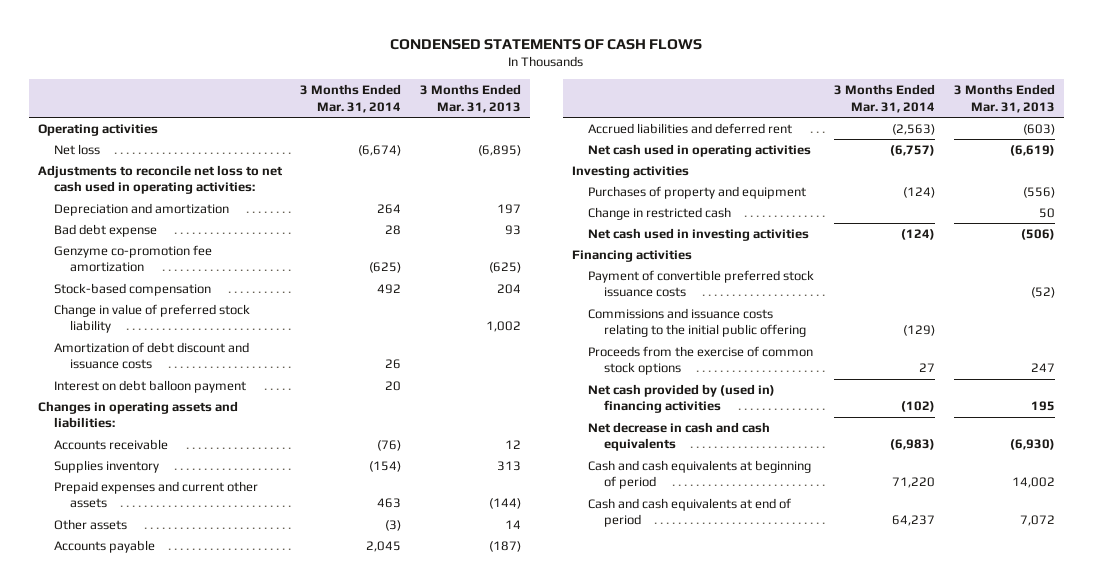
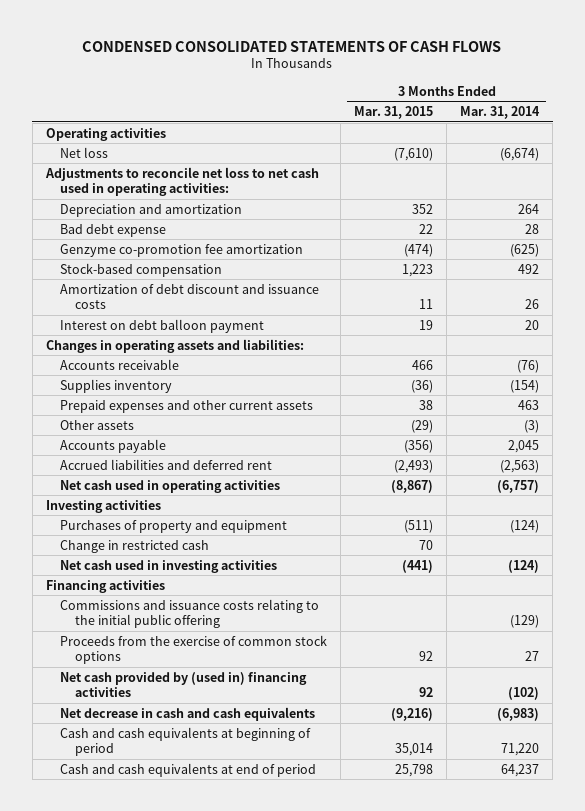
[390,38,703,50] CONDENSED STATEMENTS OF CASH FLOWS -> [82,40,502,52] CONDENSED CONSOLIDATED STATEMENTS OF CASH FLOWS
[419,84,521,113] 3 Months Ended Mar. 31, 2013 -> none
none -> [354,106,434,120] Mar. 31, 2015
[54,303,251,334] Change in value of preferred stock liability -> none
[54,480,259,509] Prepaid expenses and current other assets -> [60,399,314,413] Prepaid expenses and other current assets
[587,269,814,298] Payment of convertible preferred stock issuance costs -> none

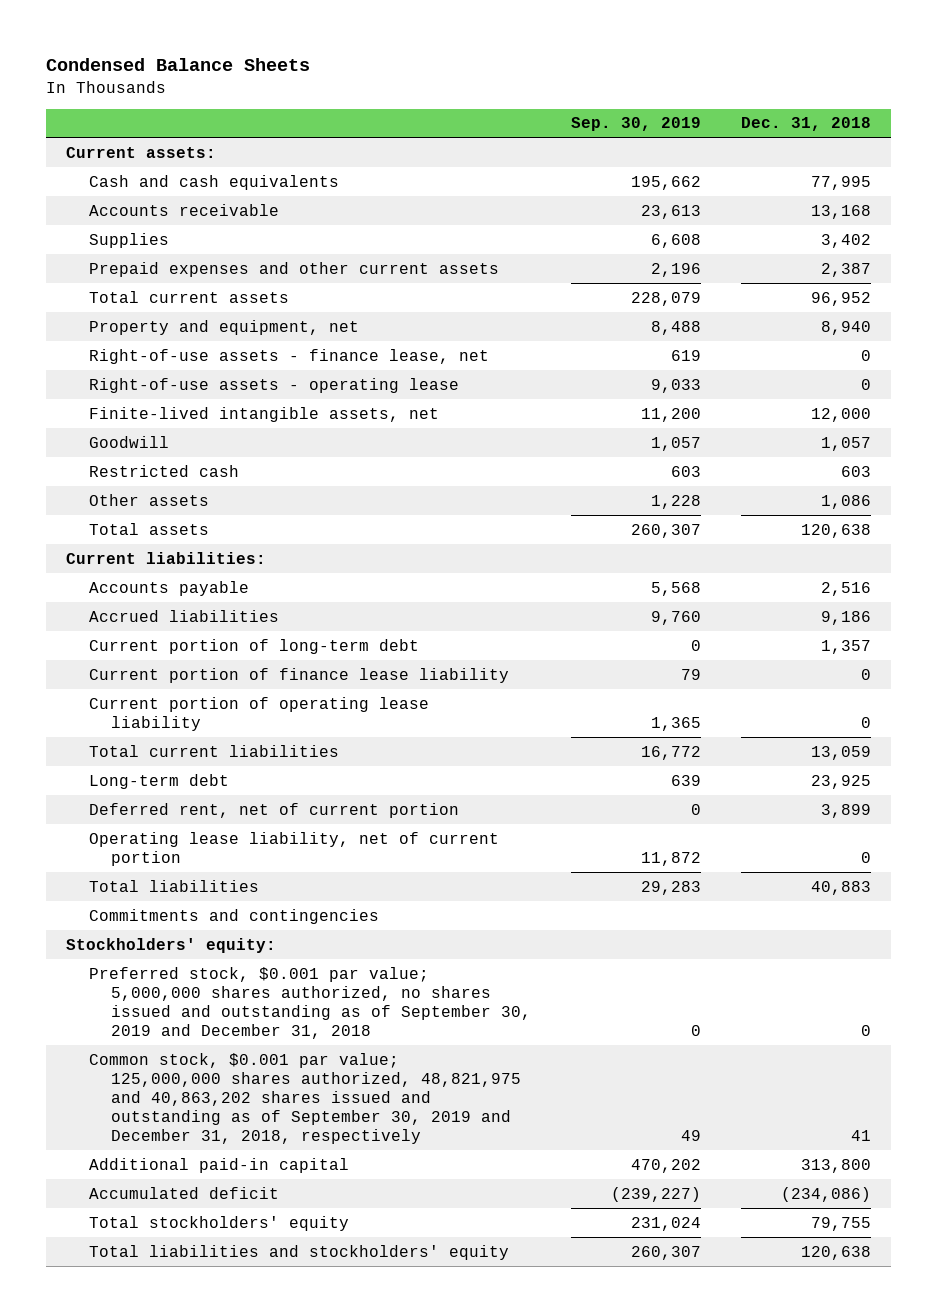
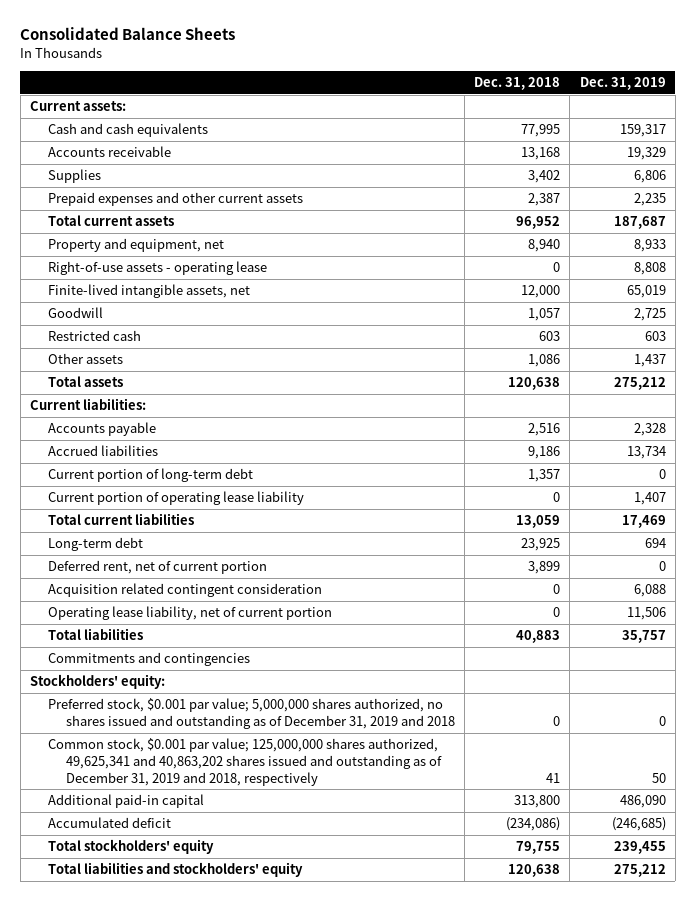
[46,58,311,72] Condensed Balance Sheets -> [20,27,236,41] Consolidated Balance Sheets
[571,117,702,132] Sep. 30, 2019 -> none
none -> [579,77,666,91] Dec. 31, 2019
[88,348,489,364] Right-of-use assets - finance lease, net -> none
[88,667,509,683] Current portion of finance lease liability -> none
none -> [48,583,323,598] Acquisition related contingent consideration
[88,966,532,1039] Preferred stock, $0.001 par value; 5,000,000 shares authorized, no shares issued and outstanding as of September 30, 2019 and December 31, 2018 -> [48,698,456,729] Preferred stock, $0.001 par value; 5,000,000 shares authorized, no shares issued and outstanding as of December 31, 2019 and 2018
[88,1052,522,1145] Common stock, $0.001 par value; 125,000,000 shares authorized, 48,821,975 and 40,863,202 shares issued and outstanding as of September 30, 2019 and December 31, 2018, respectively -> [48,738,443,786] Common stock, $0.001 par value; 125,000,000 shares authorized, 49,625,341 and 40,863,202 shares issued and outstanding as of December 31, 2019 and 2018, respectively

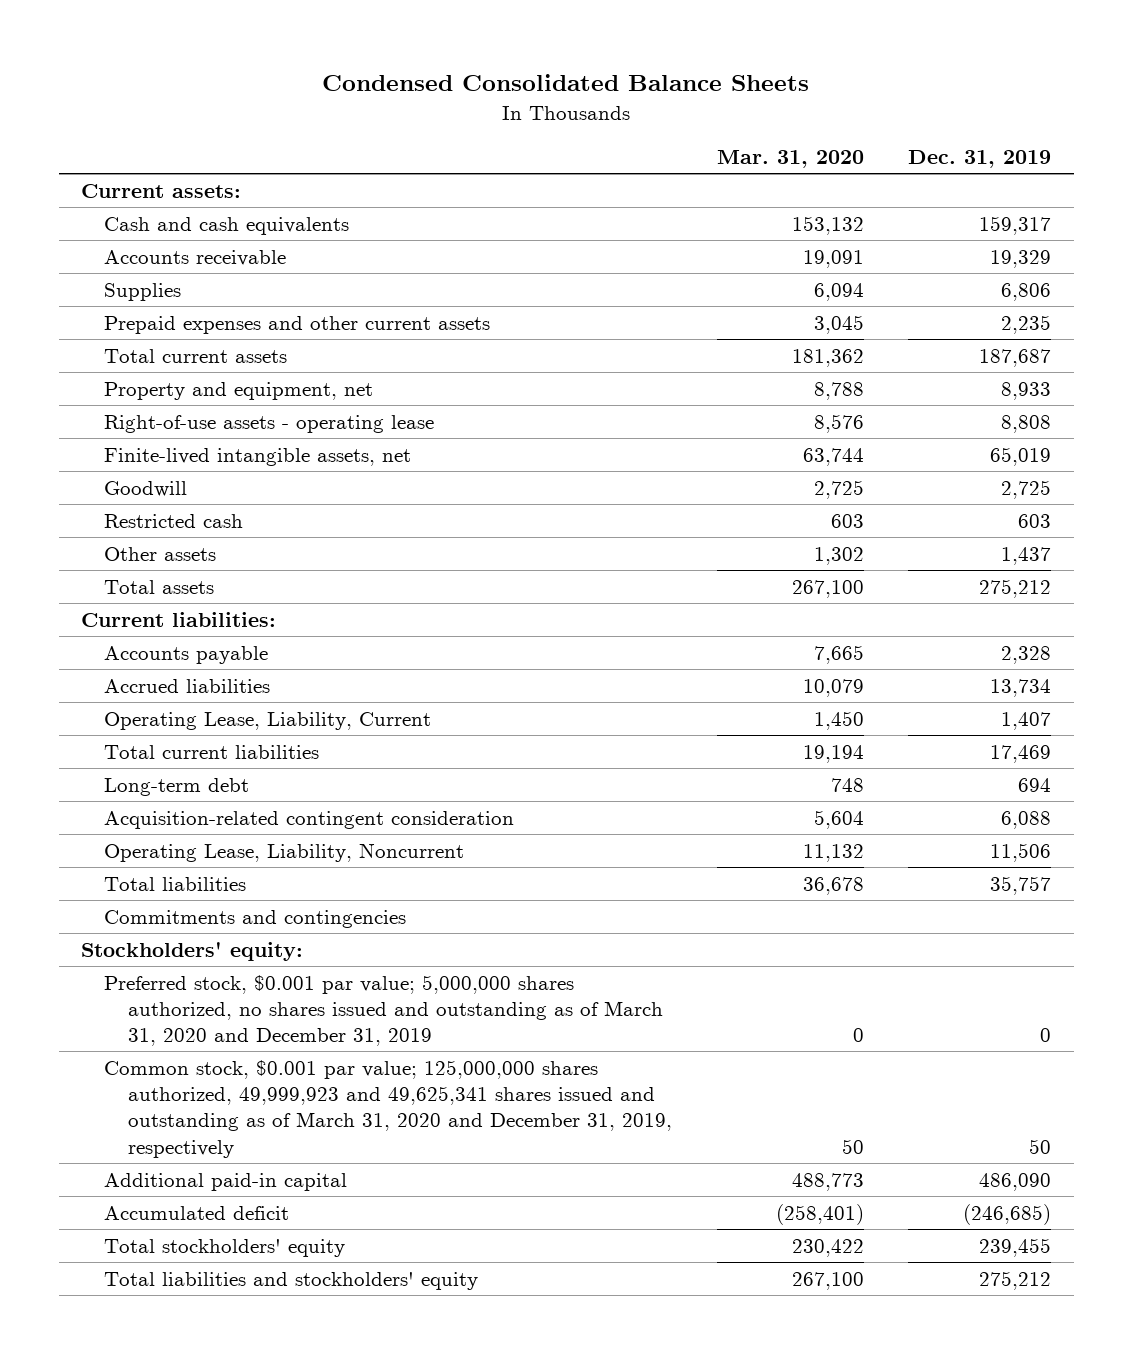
[20,27,236,41] Consolidated Balance Sheets -> [322,74,810,92] Condensed Consolidated Balance Sheets
[474,77,561,91] Dec. 31, 2018 -> none
none -> [716,150,864,169] Mar. 31, 2020
[48,468,254,483] Current portion of long-term debt -> none
[48,491,305,506] Current portion of operating lease liability -> [104,711,432,730] Operating Lease, Liability, Current
[48,560,268,575] Deferred rent, net of current portion -> none
[48,583,323,598] Acquisition related contingent consideration -> [104,810,515,829] Acquisition-related contingent consideration
[48,606,333,621] Operating lease liability, net of current portion -> [104,842,465,862] Operating Lease, Liability, Noncurrent
[48,698,456,729] Preferred stock, $0.001 par value; 5,000,000 shares authorized, no shares issued and outstanding as of December 31, 2019 and 2018 -> [104,974,663,1047] Preferred stock, $0.001 par value; 5,000,000 shares authorized, no shares issued and outstanding as of March 31, 2020 and December 31, 2019
[48,738,443,786] Common stock, $0.001 par value; 125,000,000 shares authorized, 49,625,341 and 40,863,202 shares issued and outstanding as of December 31, 2019 and 2018, respectively -> [104,1059,672,1158] Common stock, $0.001 par value; 125,000,000 shares authorized, 49,999,923 and 49,625,341 shares issued and outstanding as of March 31, 2020 and December 31, 2019, respectively

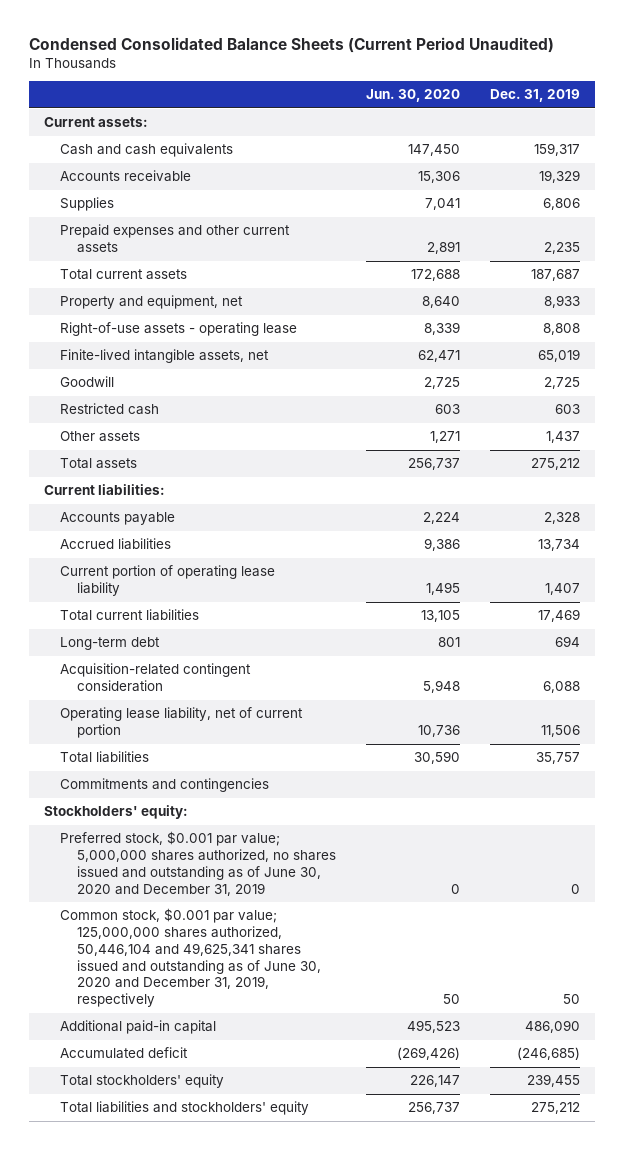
[322,74,810,92] Condensed Consolidated Balance Sheets -> [28,36,554,53] Condensed Consolidated Balance Sheets (Current Period Unaudited)
[716,150,864,169] Mar. 31, 2020 -> none
none -> [366,89,461,103] Jun. 30, 2020
[104,711,432,730] Operating Lease, Liability, Current -> [60,565,276,597] Current portion of operating lease liability
[104,842,465,862] Operating Lease, Liability, Noncurrent -> [60,707,304,739] Operating lease liability, net of current portion
[104,974,663,1047] Preferred stock, $0.001 par value; 5,000,000 shares authorized, no shares issued and outstanding as of March 31, 2020 and December 31, 2019 -> [60,831,336,896] Preferred stock, $0.001 par value; 5,000,000 shares authorized, no shares issued and outstanding as of June 30, 2020 and December 31, 2019
[104,1059,672,1158] Common stock, $0.001 par value; 125,000,000 shares authorized, 49,999,923 and 49,625,341 shares issued and outstanding as of March 31, 2020 and December 31, 2019, respectively -> [60,908,321,1008] Common stock, $0.001 par value; 125,000,000 shares authorized, 50,446,104 and 49,625,341 shares issued and outstanding as of June 30, 2020 and December 31, 2019, respectively

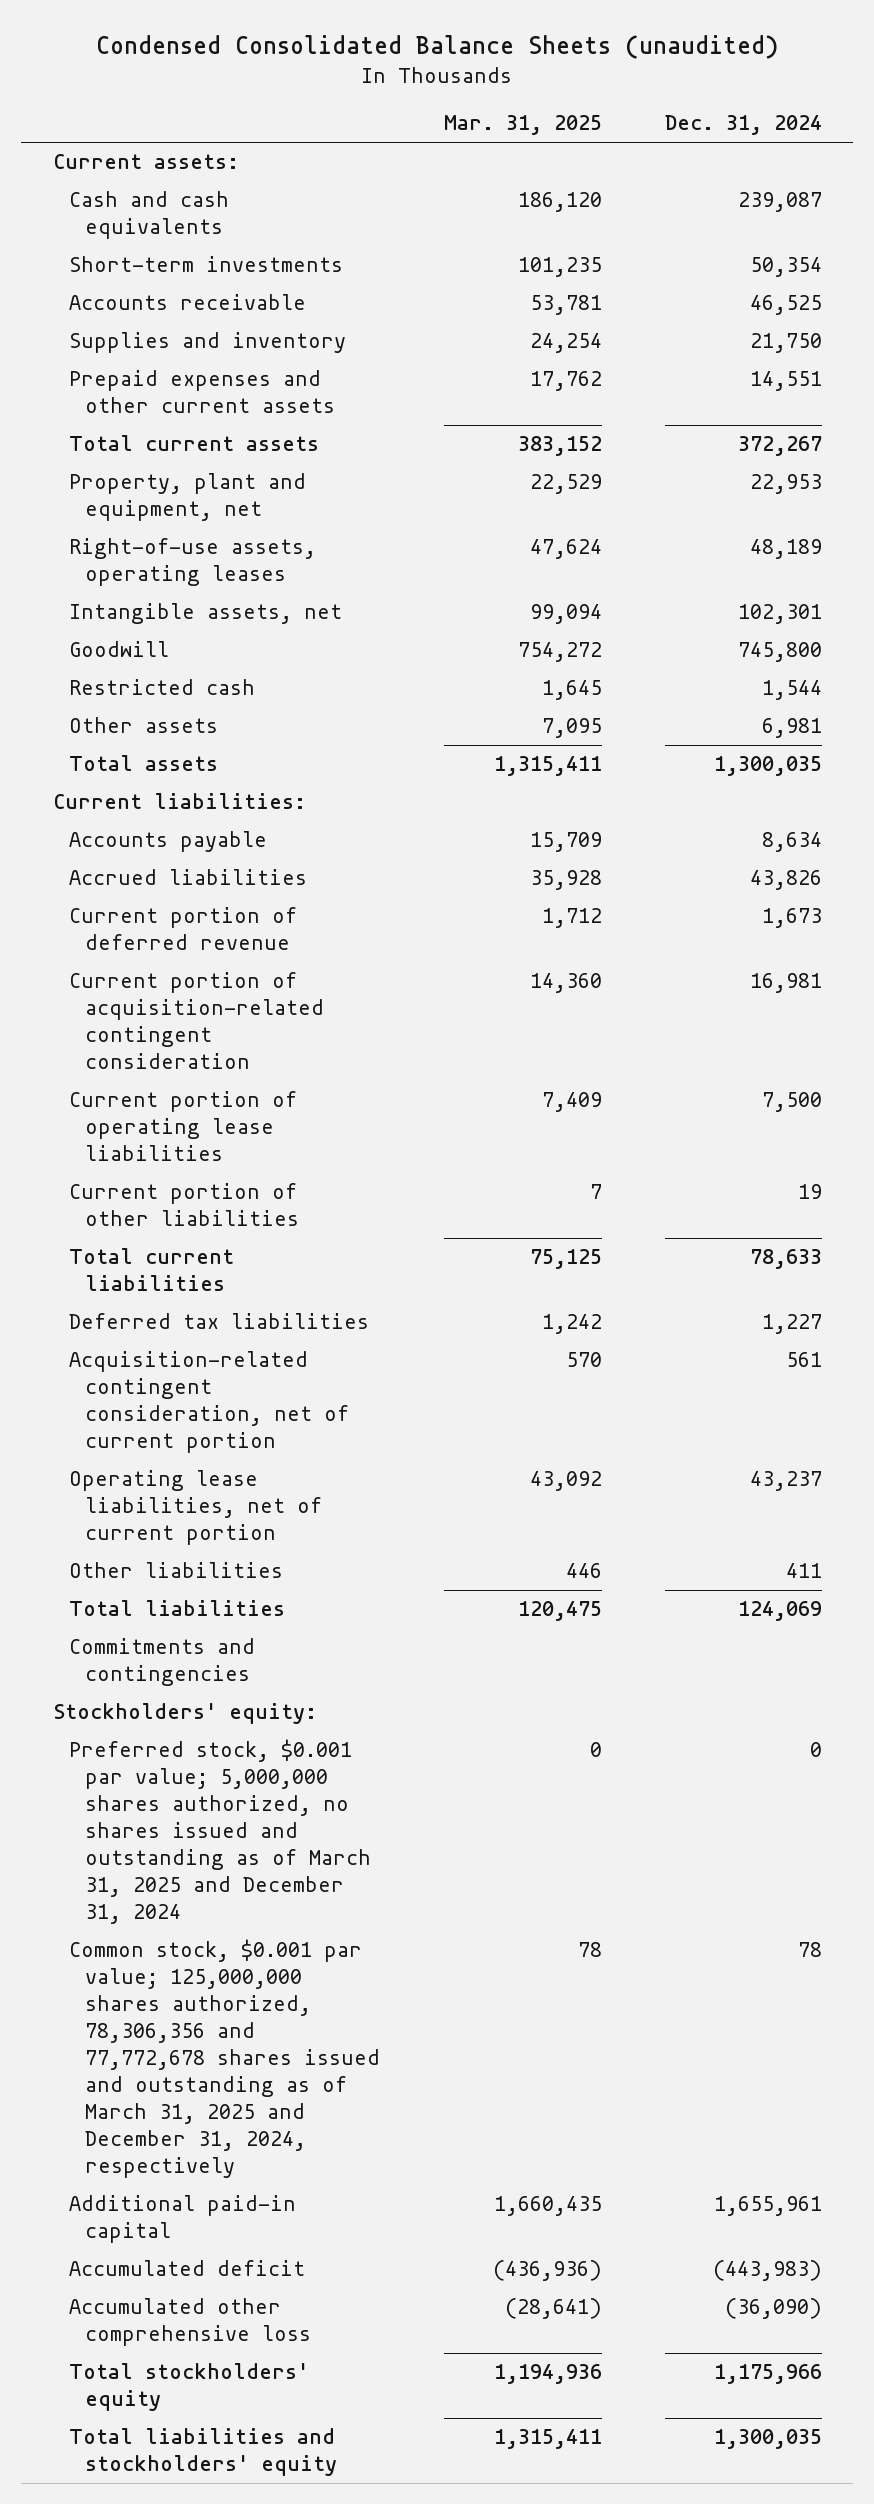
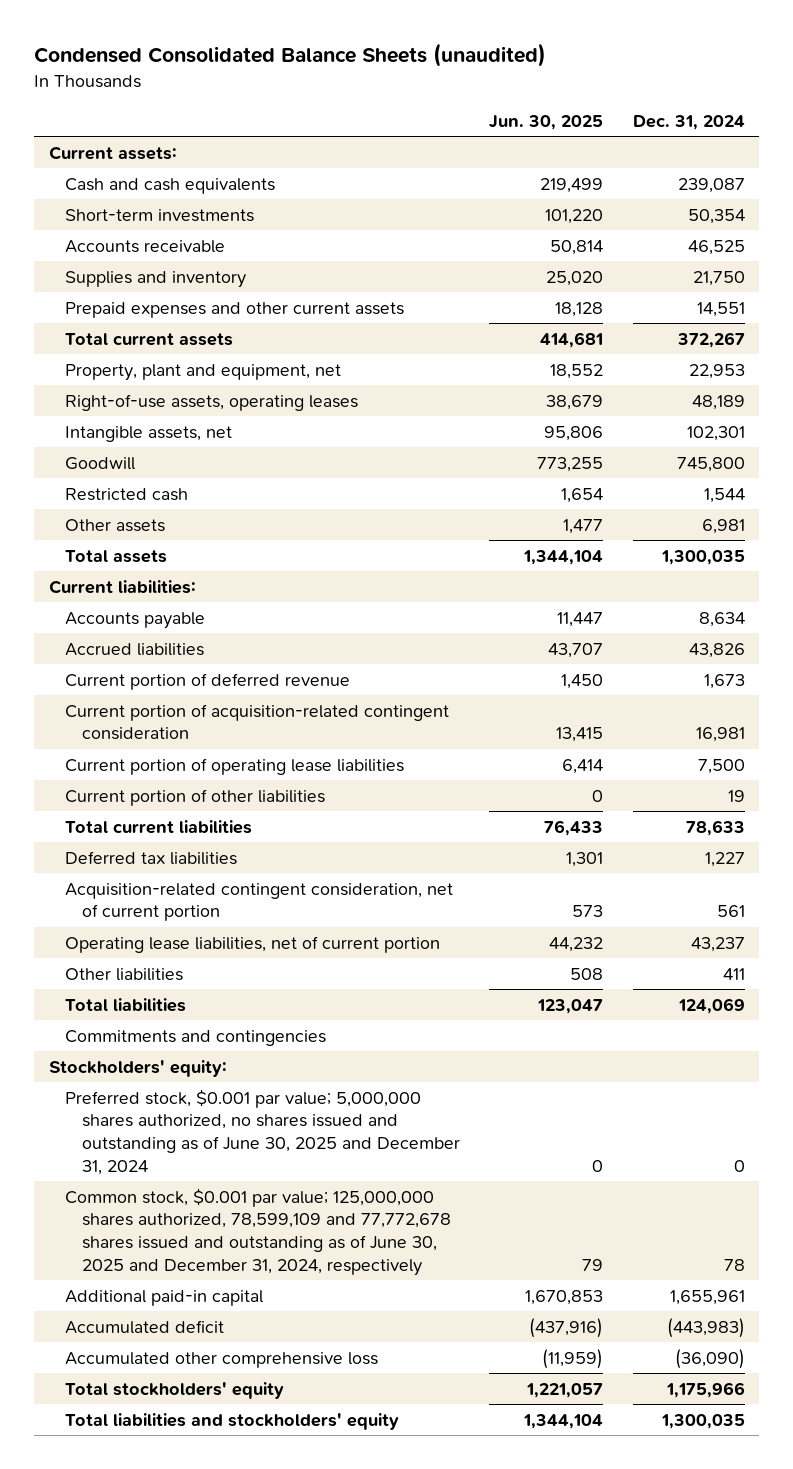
[443,115,602,136] Mar. 31, 2025 -> none
none -> [489,114,604,130] Jun. 30, 2025
[69,1739,372,1925] Preferred stock, $0.001 par value; 5,000,000 shares authorized, no shares issued and outstanding as of March 31, 2025 and December 31, 2024 -> [65,1088,461,1175] Preferred stock, $0.001 par value; 5,000,000 shares authorized, no shares issued and outstanding as of June 30, 2025 and December 31, 2024
[69,1939,381,2179] Common stock, $0.001 par value; 125,000,000 shares authorized, 78,306,356 and 77,772,678 shares issued and outstanding as of March 31, 2025 and December 31, 2024, respectively -> [65,1187,452,1276] Common stock, $0.001 par value; 125,000,000 shares authorized, 78,599,109 and 77,772,678 shares issued and outstanding as of June 30, 2025 and December 31, 2024, respectively

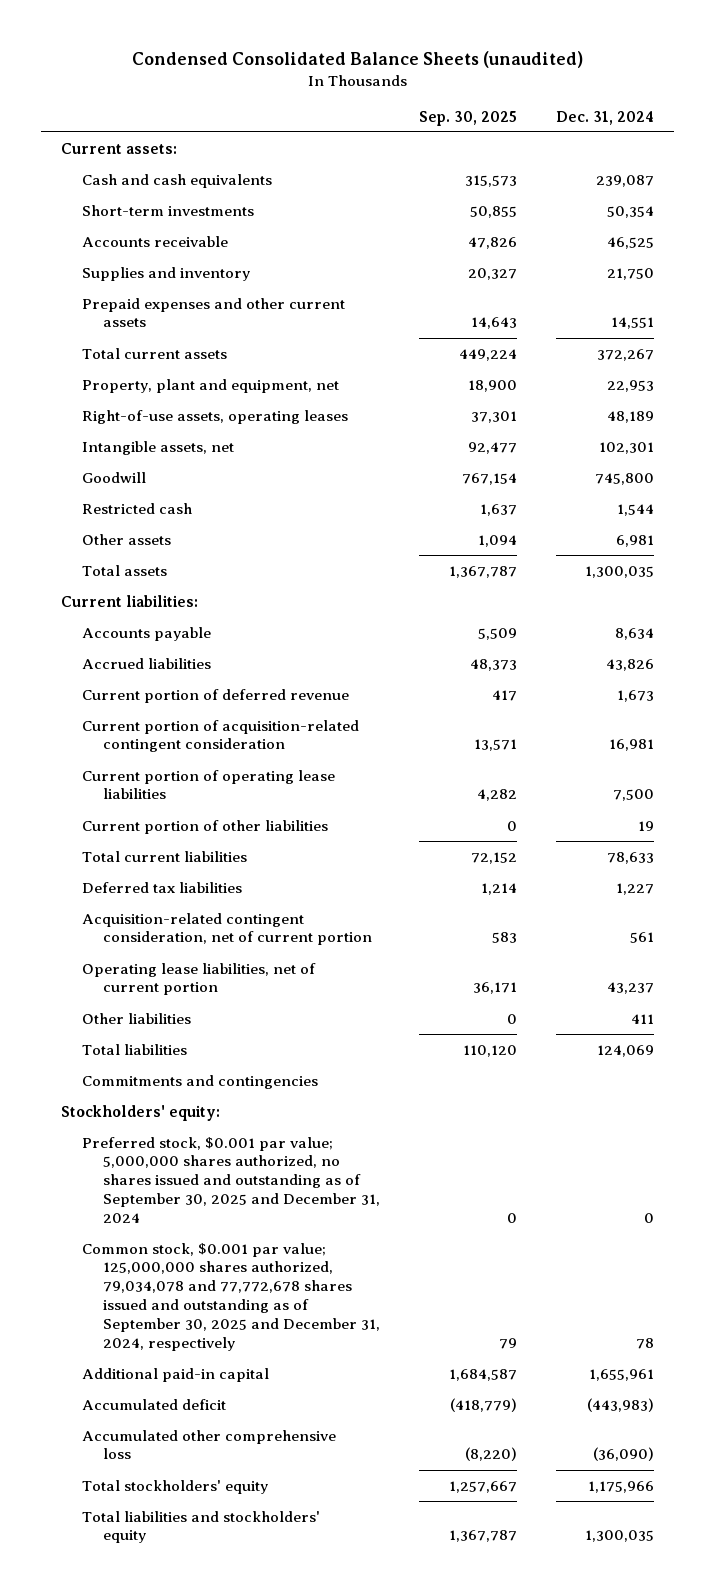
[489,114,604,130] Jun. 30, 2025 -> none
none -> [419,110,518,126] Sep. 30, 2025
[65,1088,461,1175] Preferred stock, $0.001 par value; 5,000,000 shares authorized, no shares issued and outstanding as of June 30, 2025 and December 31, 2024 -> [81,1136,380,1223] Preferred stock, $0.001 par value; 5,000,000 shares authorized, no shares issued and outstanding as of September 30, 2025 and December 31, 2024
[65,1187,452,1276] Common stock, $0.001 par value; 125,000,000 shares authorized, 78,599,109 and 77,772,678 shares issued and outstanding as of June 30, 2025 and December 31, 2024, respectively -> [81,1242,380,1351] Common stock, $0.001 par value; 125,000,000 shares authorized, 79,034,078 and 77,772,678 shares issued and outstanding as of September 30, 2025 and December 31, 2024, respectively

